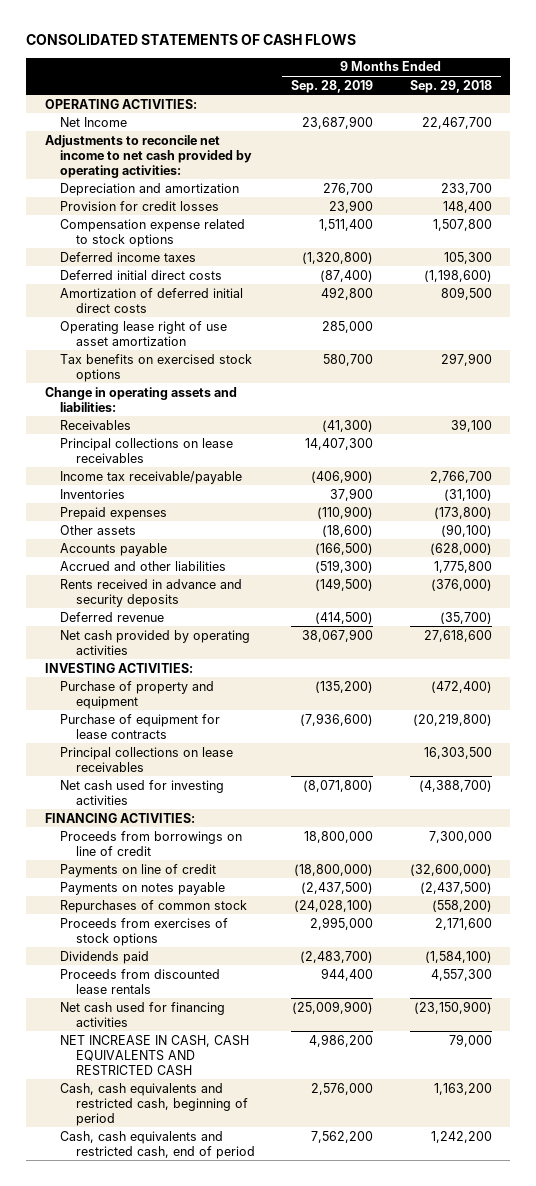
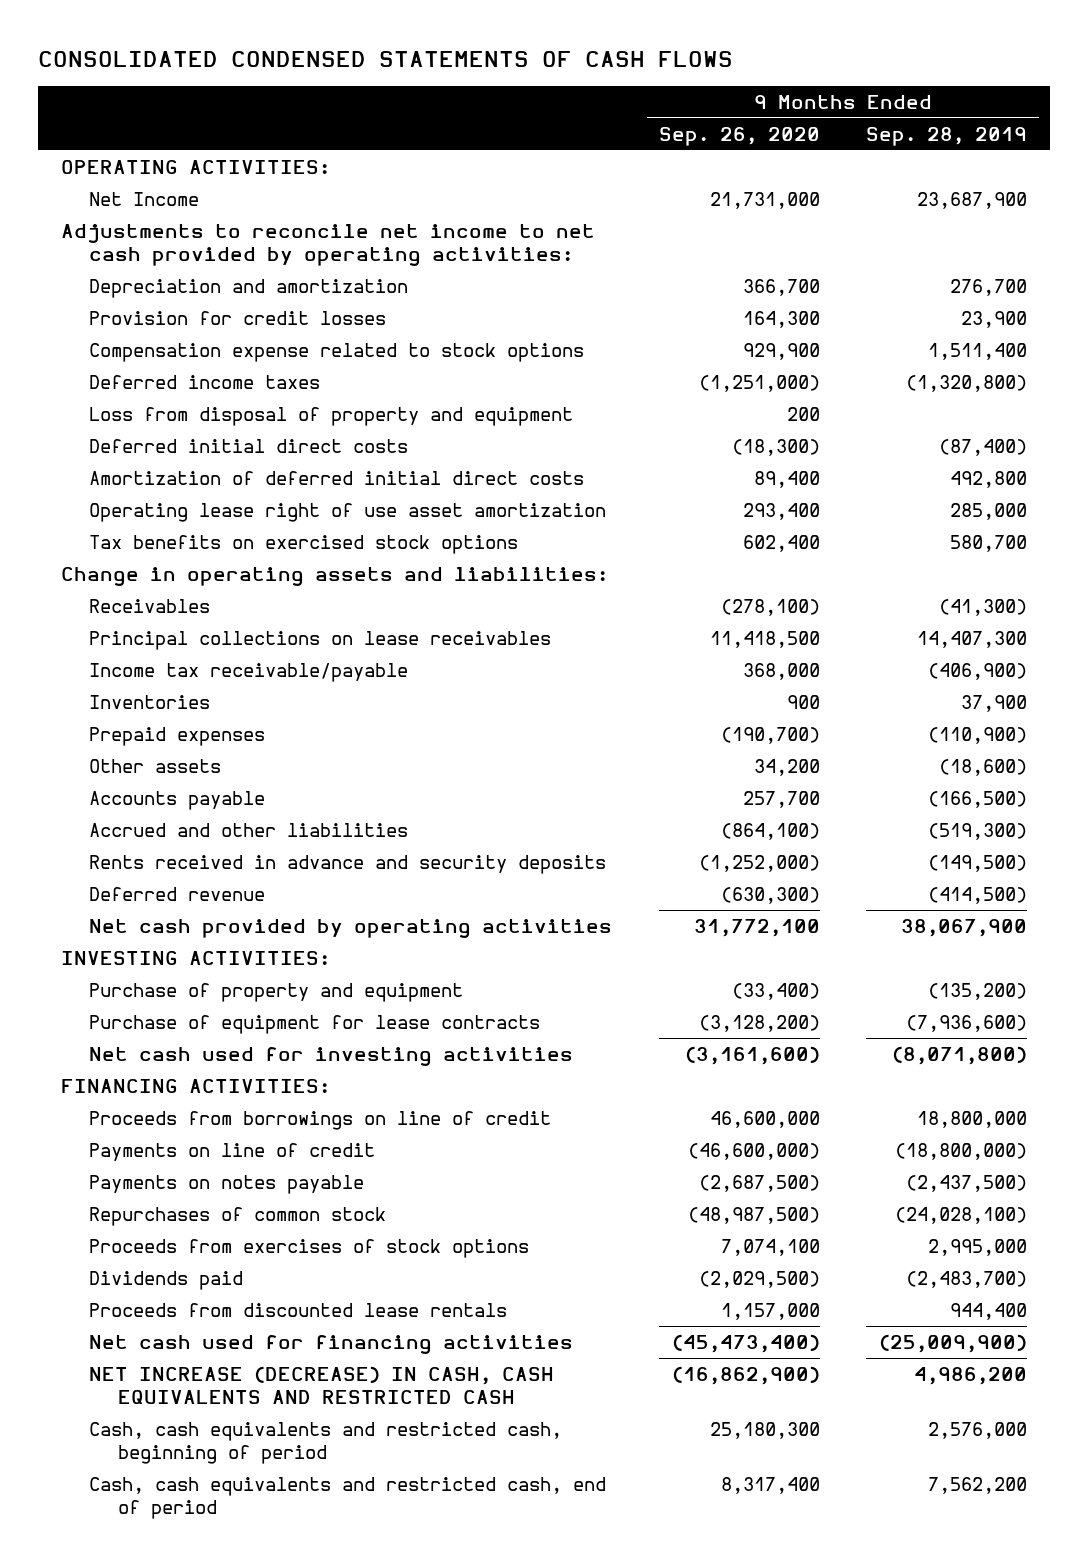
[26,34,357,46] CONSOLIDATED STATEMENTS OF CASH FLOWS -> [38,51,734,68] CONSOLIDATED CONDENSED STATEMENTS OF CASH FLOWS
[409,79,492,93] Sep. 29, 2018 -> none
none -> [658,126,820,146] Sep. 26, 2020
none -> [89,407,574,427] Loss from disposal of property and equipment
[60,746,234,772] Principal collections on lease receivables -> none
[60,1034,250,1076] NET INCREASE IN CASH, CASH EQUIVALENTS AND RESTRICTED CASH -> [89,1366,555,1405] NET INCREASE (DECREASE) IN CASH, CASH EQUIVALENTS AND RESTRICTED CASH

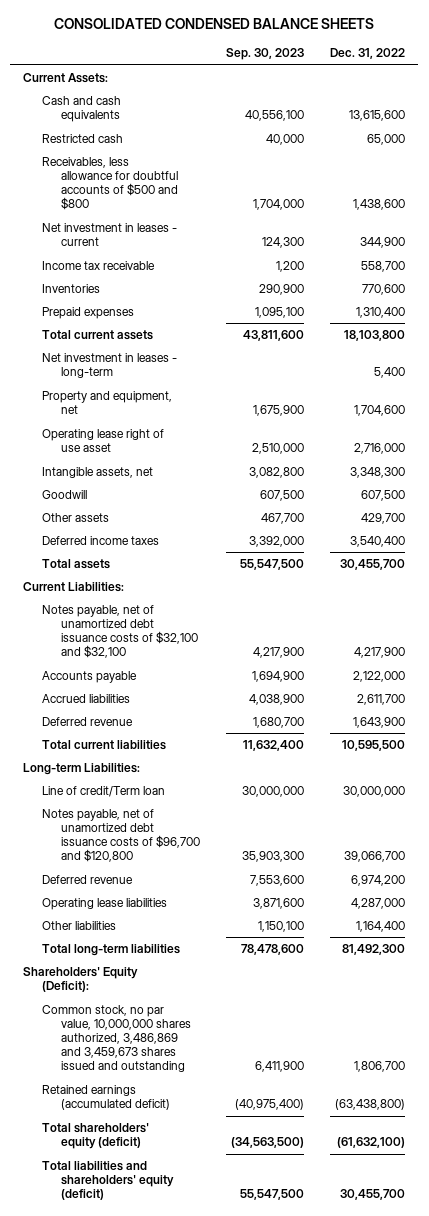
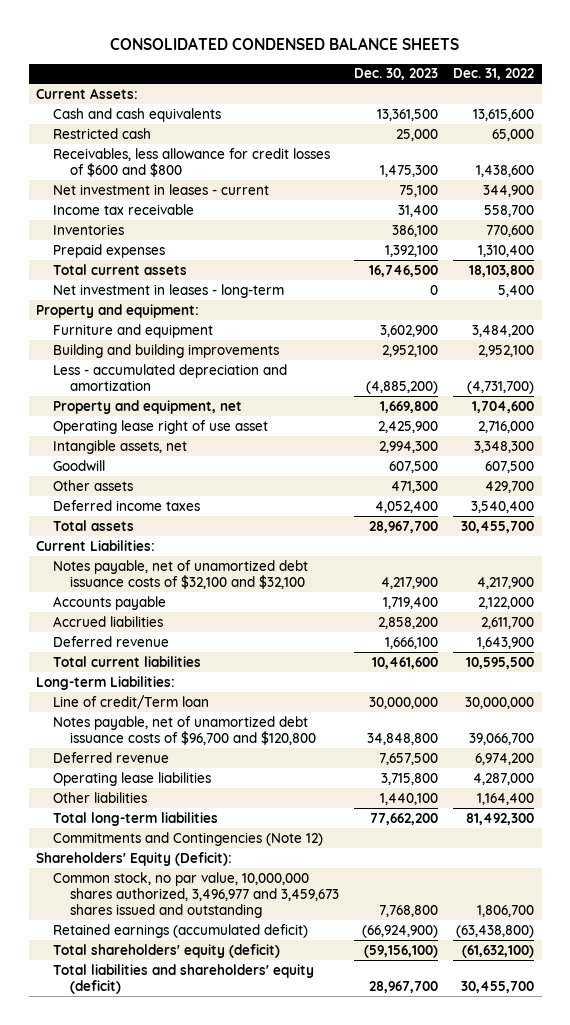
[226,48,305,61] Sep. 30, 2023 -> none
none -> [354,68,439,81] Dec. 30, 2023
[42,157,179,211] Receivables, less allowance for doubtful accounts of $500 and $800 -> [53,147,331,177] Receivables, less allowance for credit losses of $600 and $800
none -> [36,303,200,318] Property and equipment:
none -> [53,323,214,338] Furniture and equipment
none -> [53,343,280,358] Building and building improvements
none -> [53,363,288,391] Less - accumulated depreciation and amortization
none -> [53,831,324,846] Commitments and Contingencies (Note 12)
[42,1005,192,1073] Common stock, no par value, 10,000,000 shares authorized, 3,486,869 and 3,459,673 shares issued and outstanding -> [53,871,340,919] Common stock, no par value, 10,000,000 shares authorized, 3,496,977 and 3,459,673 shares issued and outstanding

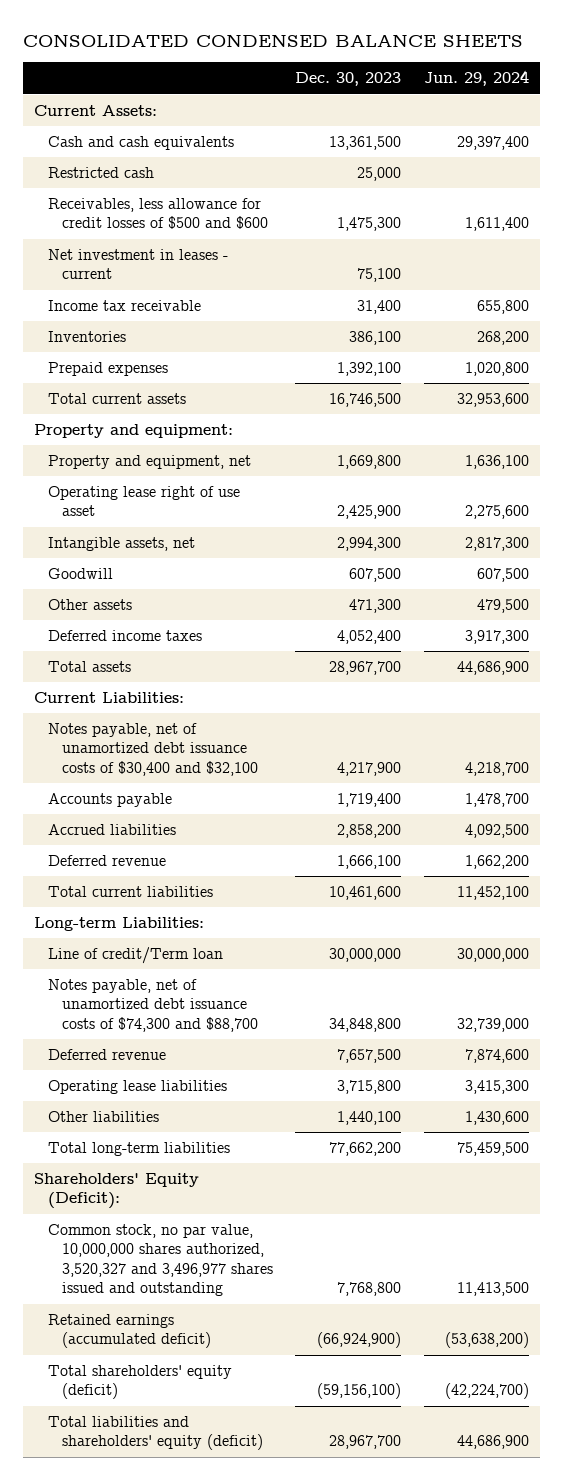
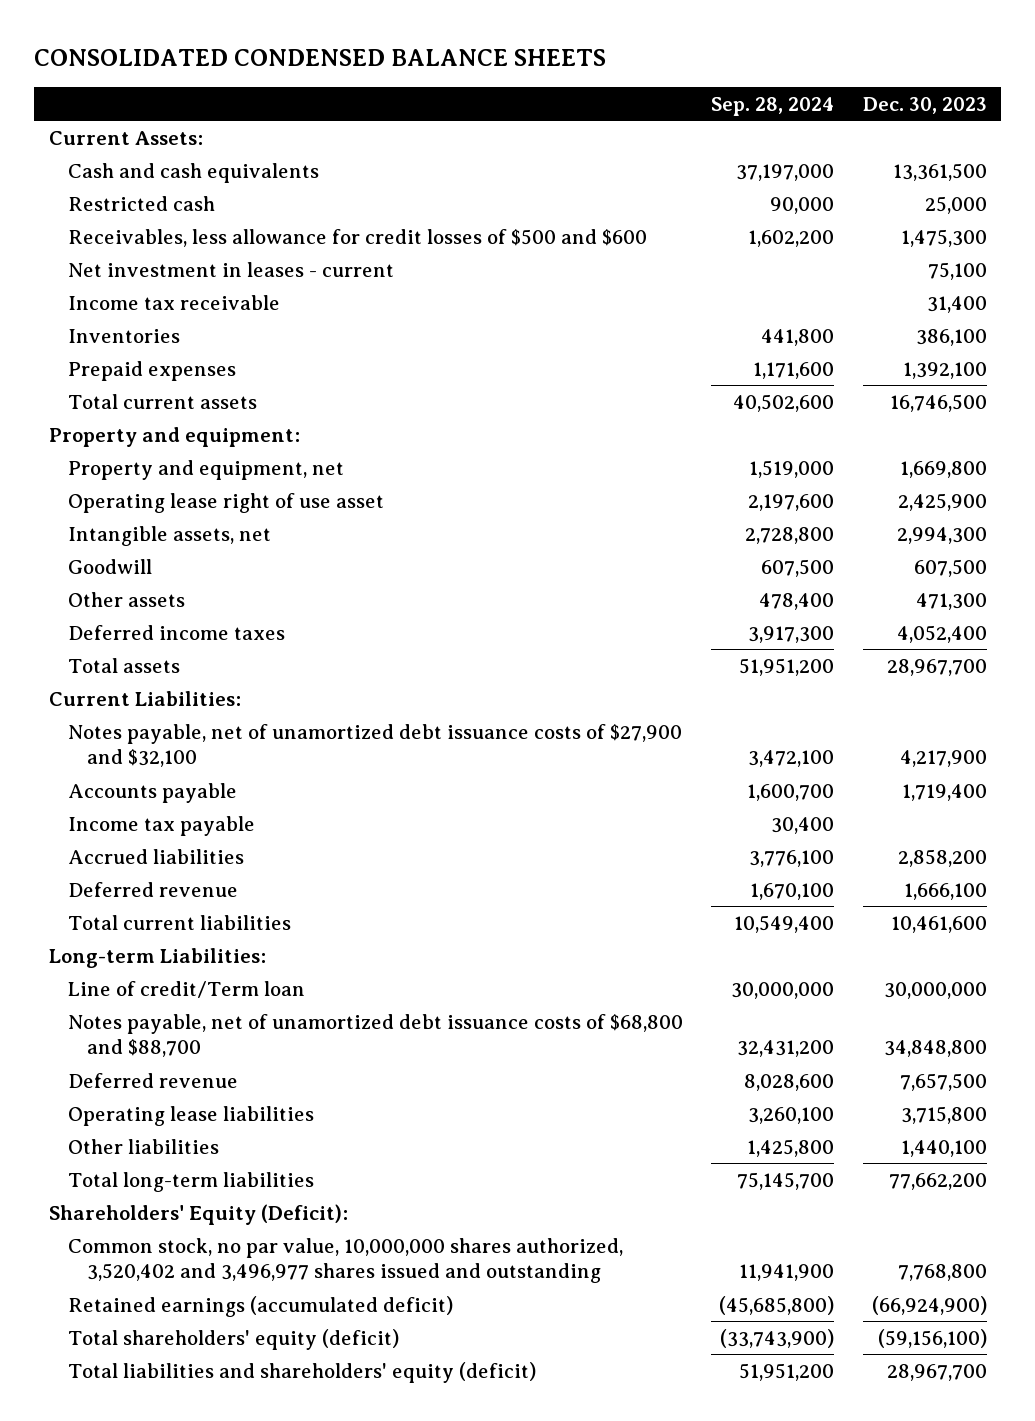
[423,70,529,87] Jun. 29, 2024 -> none
none -> [711,96,835,116] Sep. 28, 2024
[48,723,259,776] Notes payable, net of unamortized debt issuance costs of $30,400 and $32,100 -> [67,723,682,768] Notes payable, net of unamortized debt issuance costs of $27,900 and $32,100
none -> [67,815,255,836] Income tax payable
[48,979,259,1032] Notes payable, net of unamortized debt issuance costs of $74,300 and $88,700 -> [67,1013,683,1058] Notes payable, net of unamortized debt issuance costs of $68,800 and $88,700
[48,1224,274,1297] Common stock, no par value, 10,000,000 shares authorized, 3,520,327 and 3,496,977 shares issued and outstanding -> [67,1237,623,1284] Common stock, no par value, 10,000,000 shares authorized, 3,520,402 and 3,496,977 shares issued and outstanding

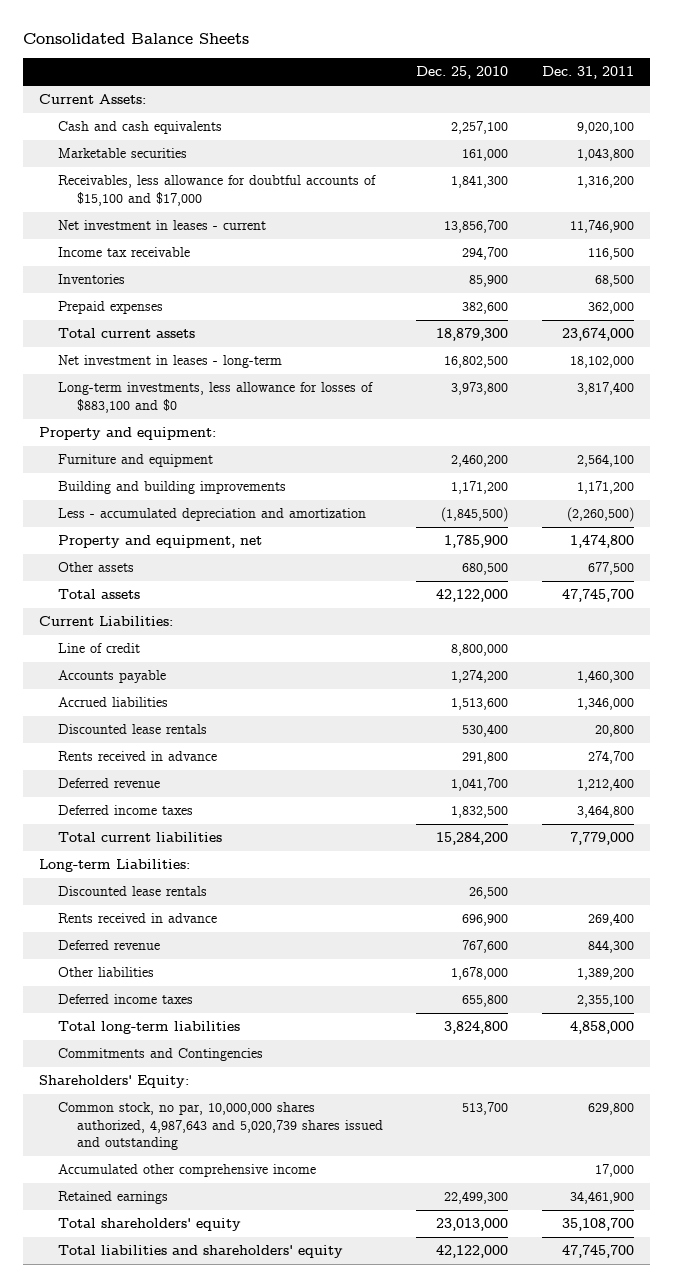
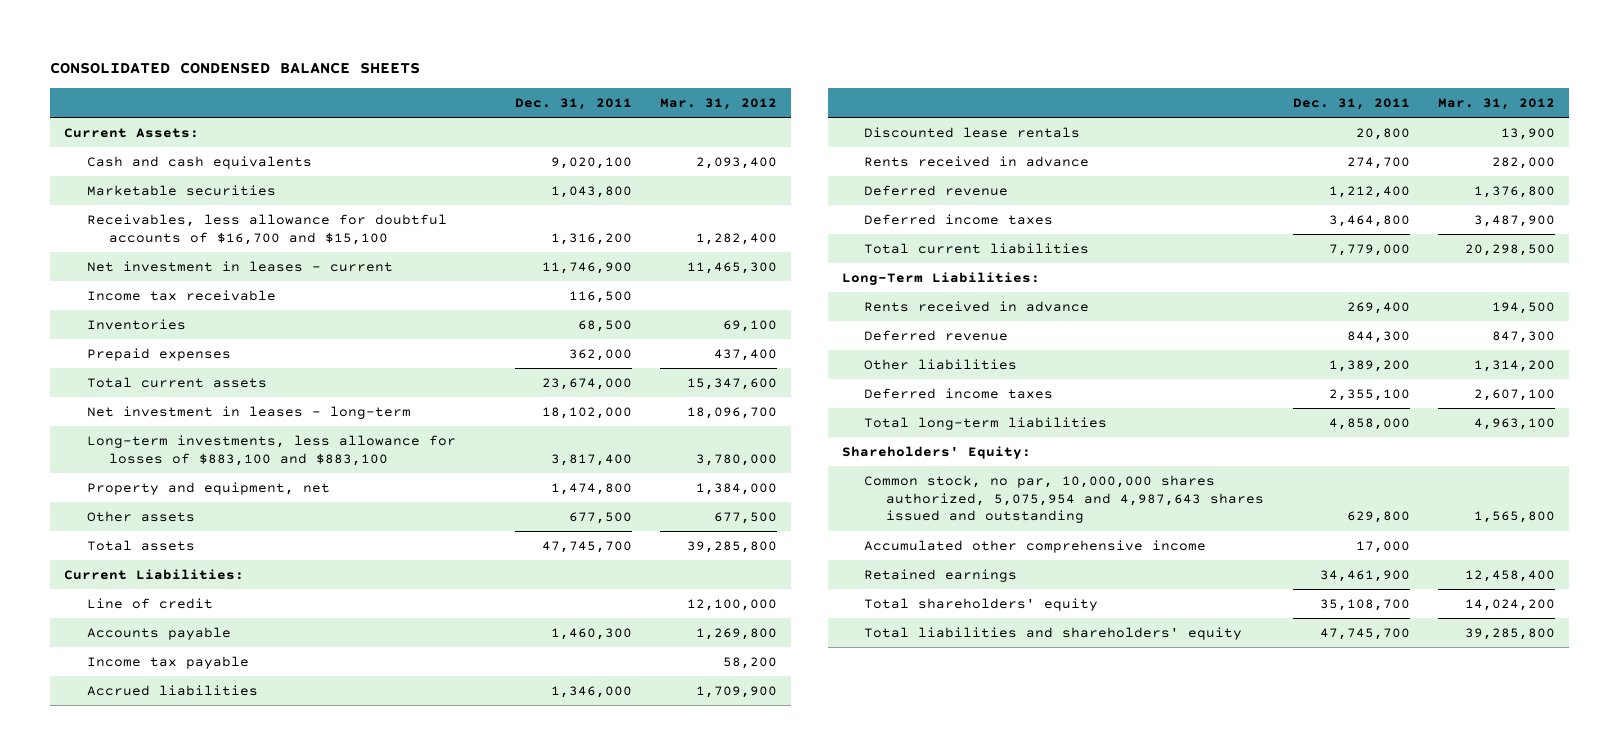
[22,33,249,45] Consolidated Balance Sheets -> [50,62,421,75] CONSOLIDATED CONDENSED BALANCE SHEETS
[416,66,509,80] Dec. 25, 2010 -> none
none -> [660,97,778,110] Mar. 31, 2012
[58,175,377,206] Receivables, less allowance for doubtful accounts of $15,100 and $17,000 -> [86,213,447,245] Receivables, less allowance for doubtful accounts of $16,700 and $15,100
[39,427,217,441] Property and equipment: -> none
[58,454,214,468] Furniture and equipment -> none
[58,481,287,495] Building and building improvements -> none
[58,508,367,522] Less - accumulated depreciation and amortization -> none
[58,382,374,413] Long-term investments, less allowance for losses of $883,100 and $0 -> [86,434,456,466] Long-term investments, less allowance for losses of $883,100 and $883,100
none -> [86,655,249,669] Income tax payable
[58,886,208,897] Discounted lease rentals -> none
[39,859,191,873] Long-term Liabilities: -> [842,271,1041,285] Long-Term Liabilities:
[58,1048,264,1062] Commitments and Contingencies -> none
[58,1102,384,1150] Common stock, no par, 10,000,000 shares authorized, 4,987,643 and 5,020,739 shares issued and outstanding -> [864,474,1265,524] Common stock, no par, 10,000,000 shares authorized, 5,075,954 and 4,987,643 shares issued and outstanding

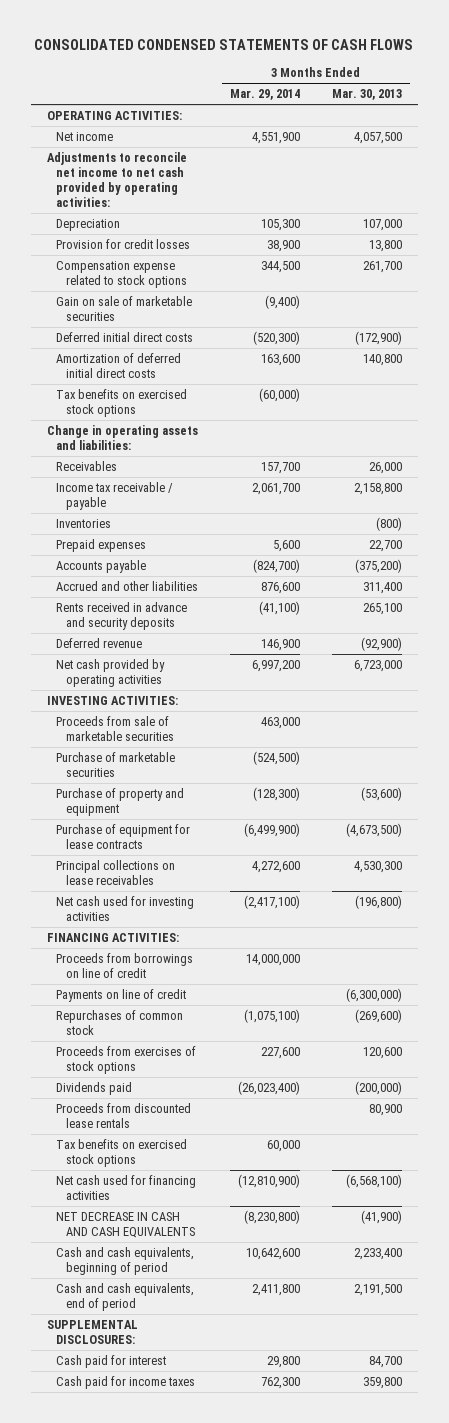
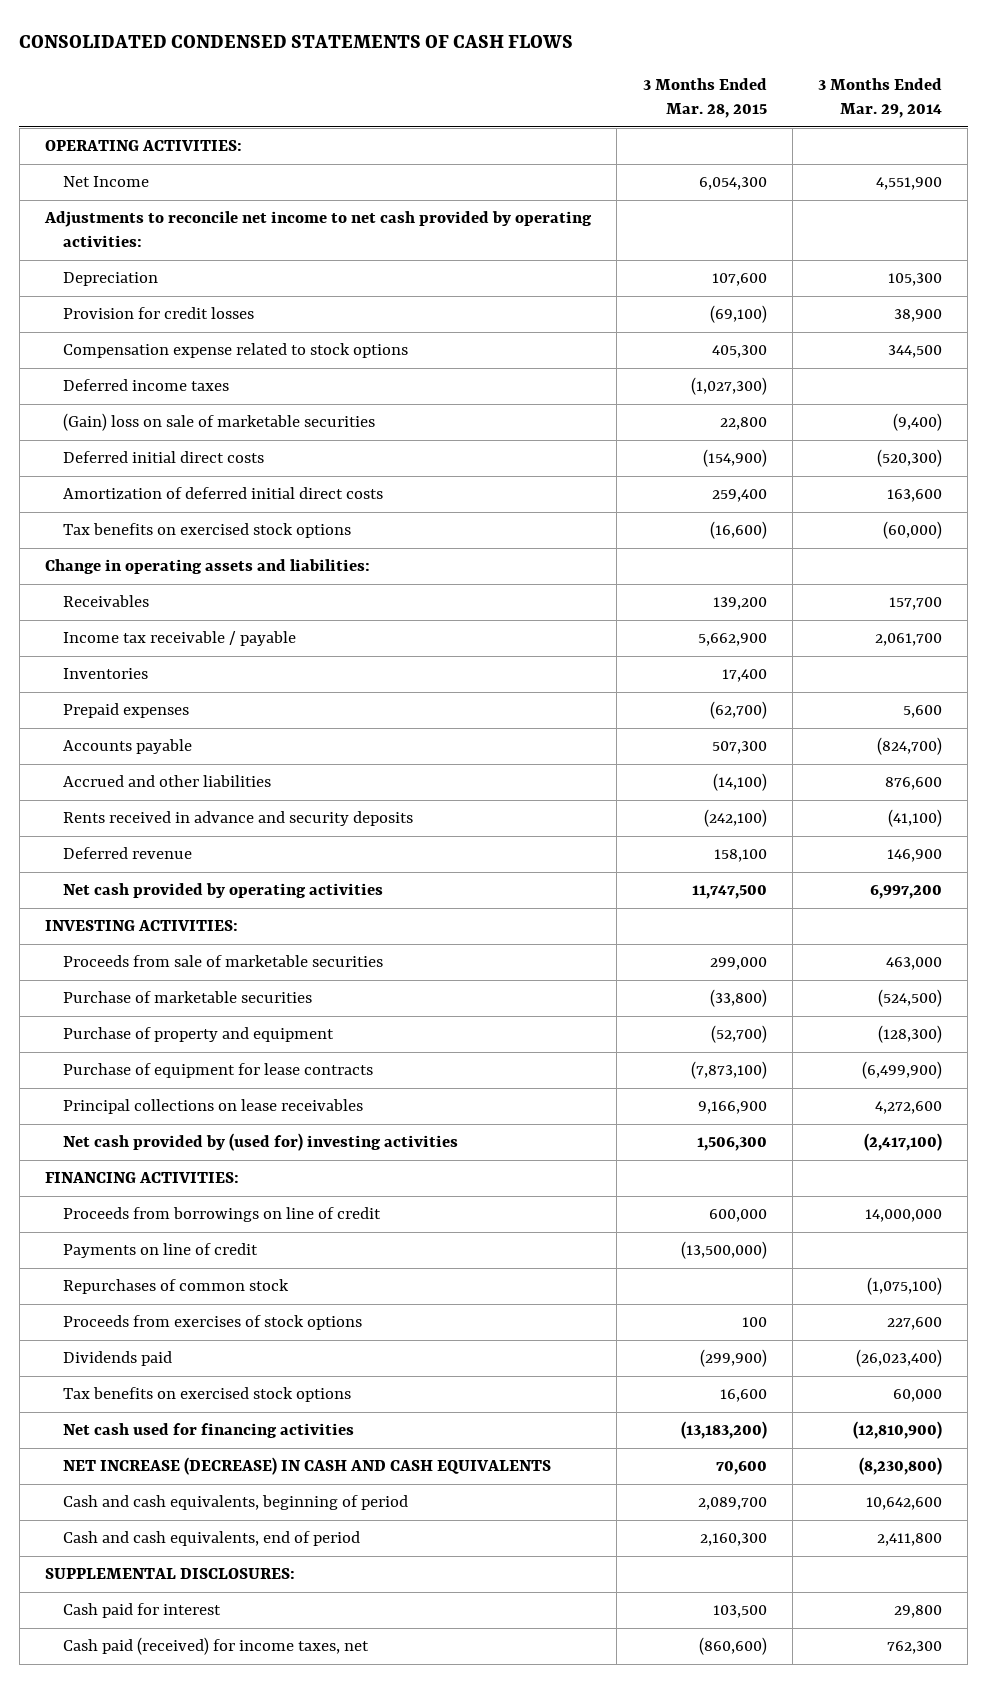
[332,89,403,101] Mar. 30, 2013 -> none
none -> [642,78,767,119] 3 Months Ended Mar. 28, 2015
[56,131,114,141] Net income -> [63,176,150,188] Net Income
none -> [63,379,230,392] Deferred income taxes
[56,295,193,321] Gain on sale of marketable securities -> [63,413,376,432] (Gain) loss on sale of marketable securities
[56,895,195,921] Net cash used for investing activities -> [63,1133,459,1152] Net cash provided by (used for) investing activities
[56,1102,192,1128] Proceeds from discounted lease rentals -> none
[56,1211,195,1238] NET DECREASE IN CASH AND CASH EQUIVALENTS -> [63,1457,552,1476] NET INCREASE (DECREASE) IN CASH AND CASH EQUIVALENTS
[56,1375,196,1389] Cash paid for income taxes -> [63,1637,370,1656] Cash paid (received) for income taxes, net

